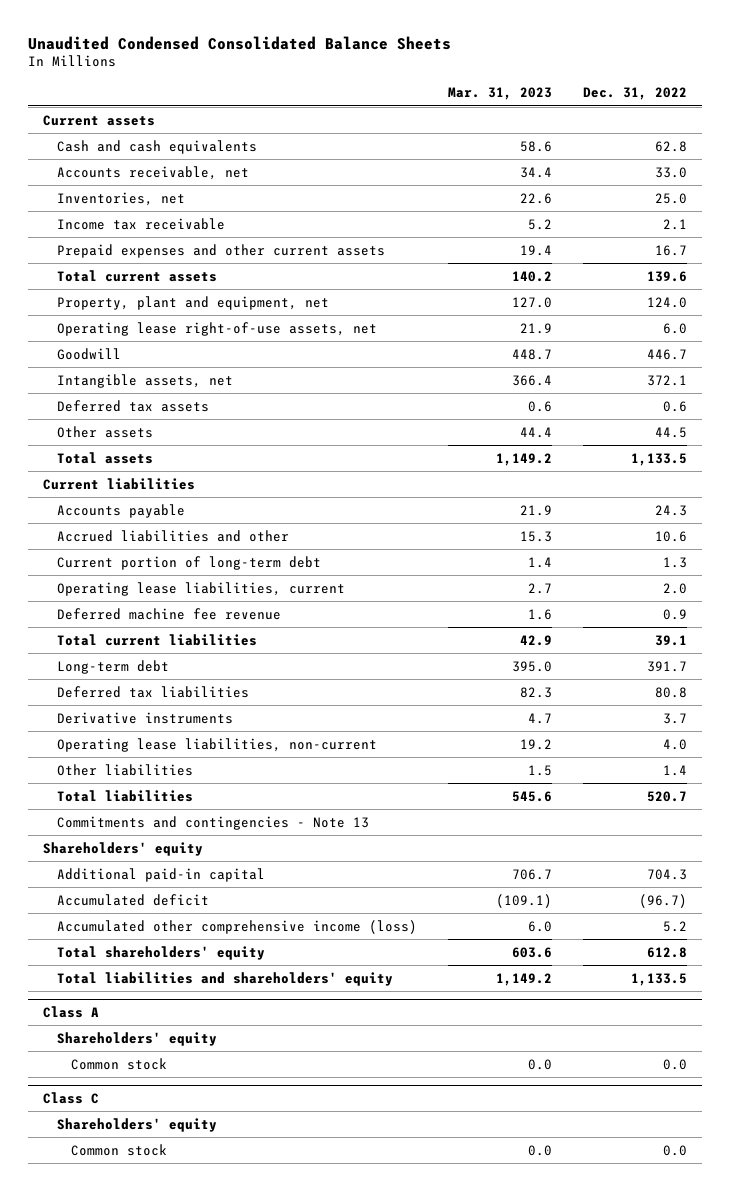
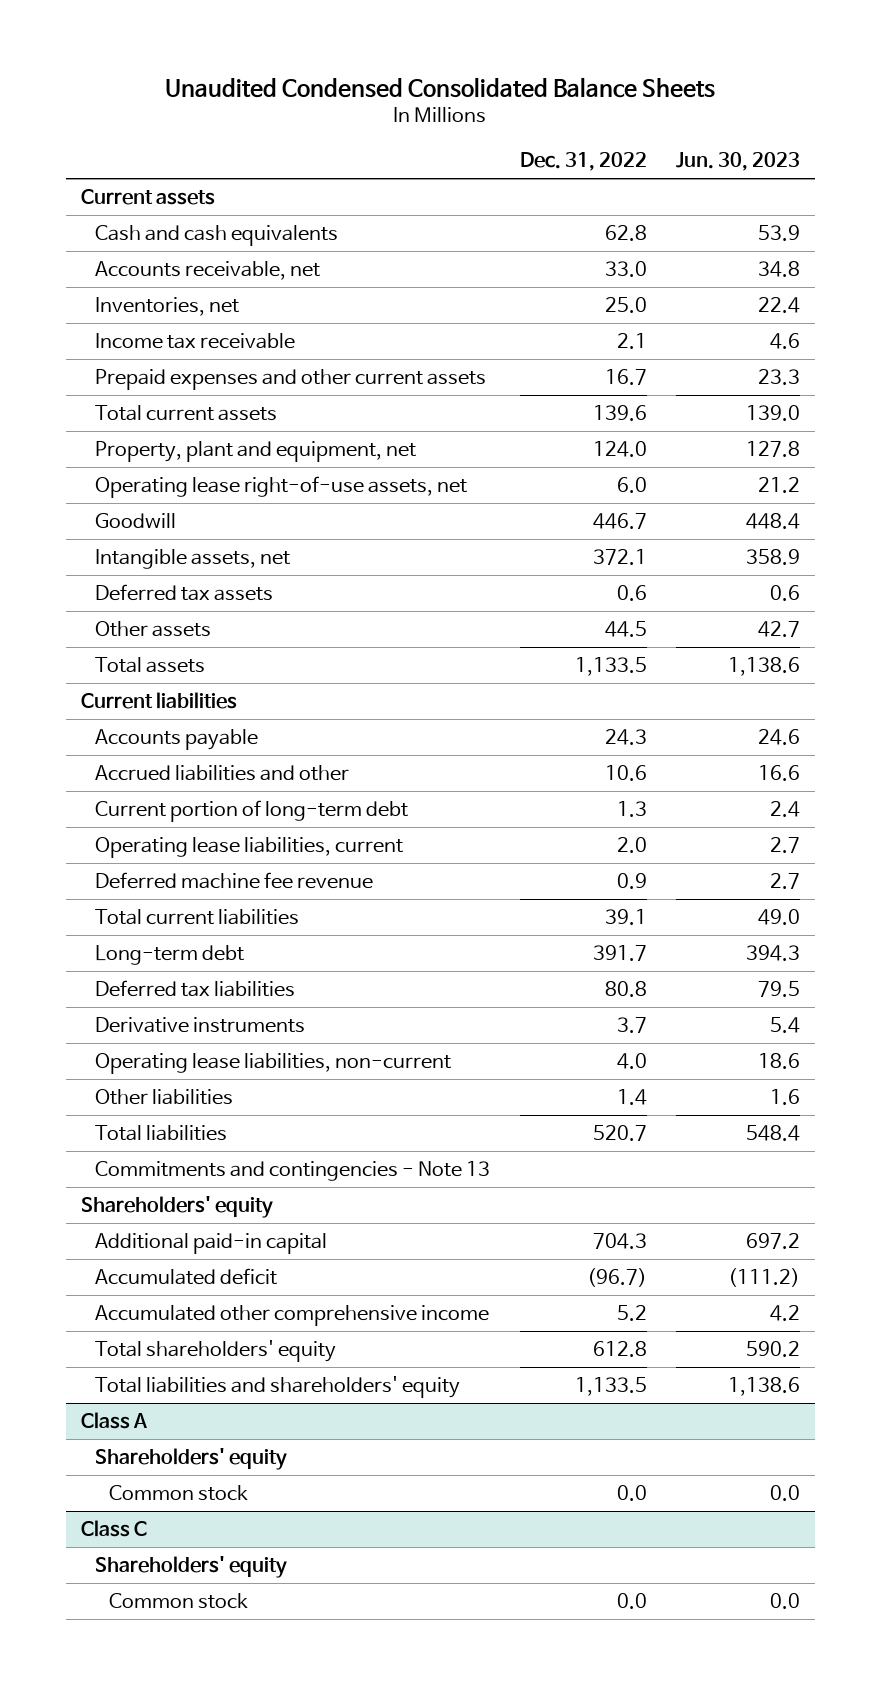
[448,87,553,101] Mar. 31, 2023 -> none
none -> [675,152,800,172] Jun. 30, 2023
[57,919,418,934] Accumulated other comprehensive income (loss) -> [95,1305,490,1327] Accumulated other comprehensive income

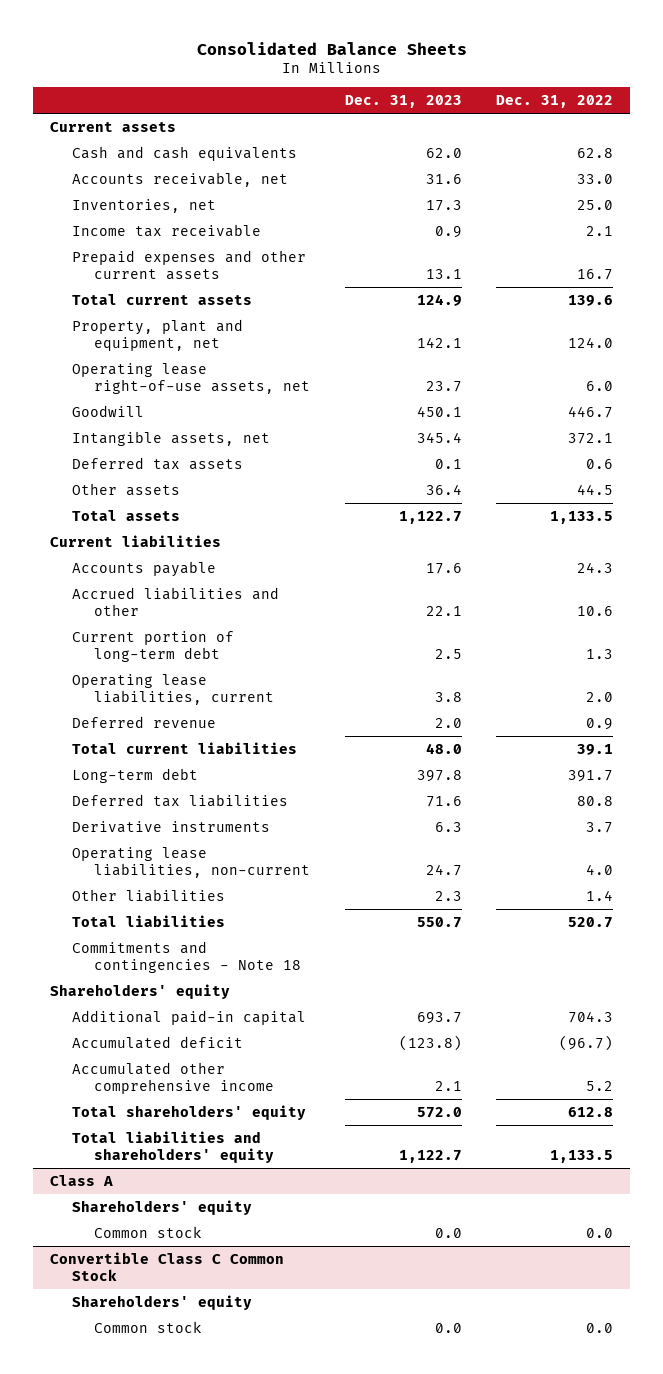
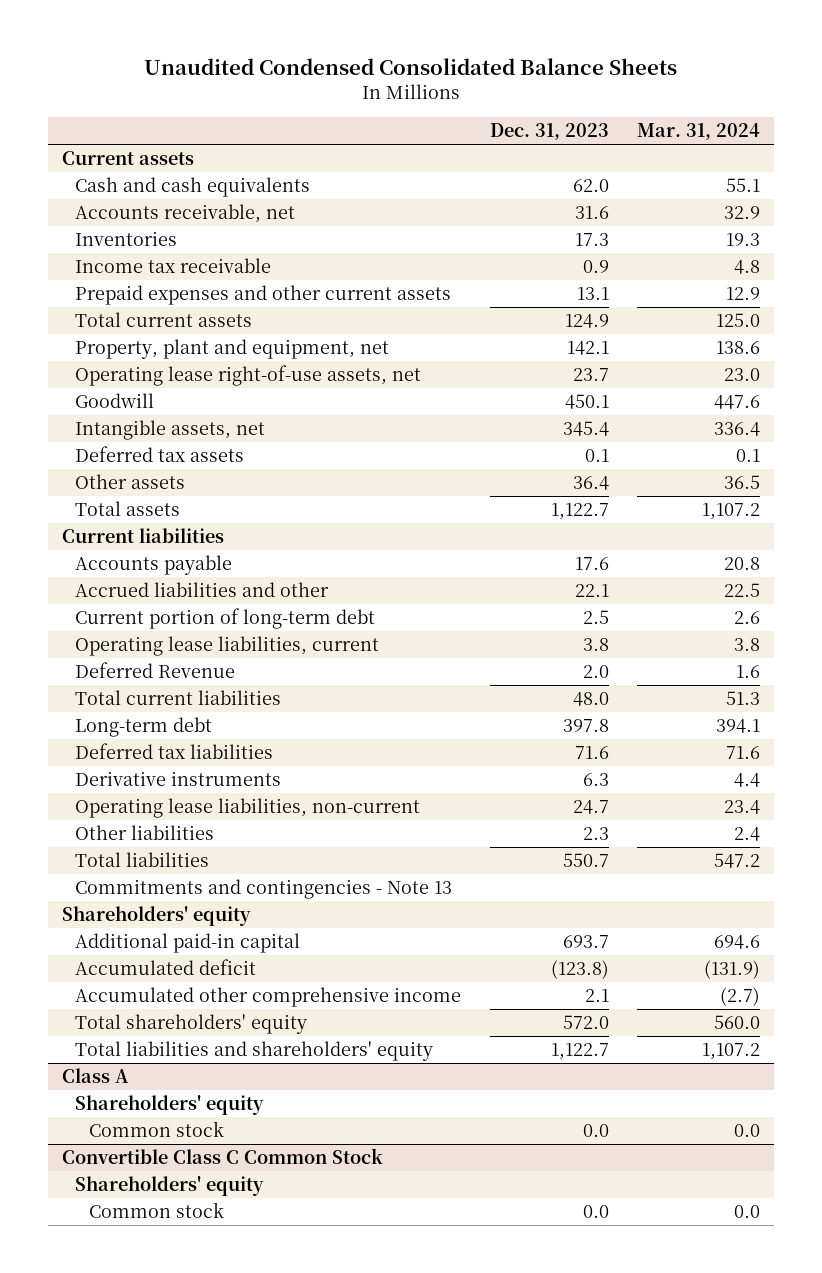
[196,41,467,55] Consolidated Balance Sheets -> [144,58,678,76] Unaudited Condensed Consolidated Balance Sheets
[496,95,614,109] Dec. 31, 2022 -> none
none -> [637,123,761,141] Mar. 31, 2024
[72,198,217,213] Inventories, net -> [75,231,178,247] Inventories
[72,715,217,728] Deferred revenue -> [75,662,236,679] Deferred Revenue
[72,940,302,973] Commitments and contingencies - Note 18 -> [75,879,453,900] Commitments and contingencies - Note 13

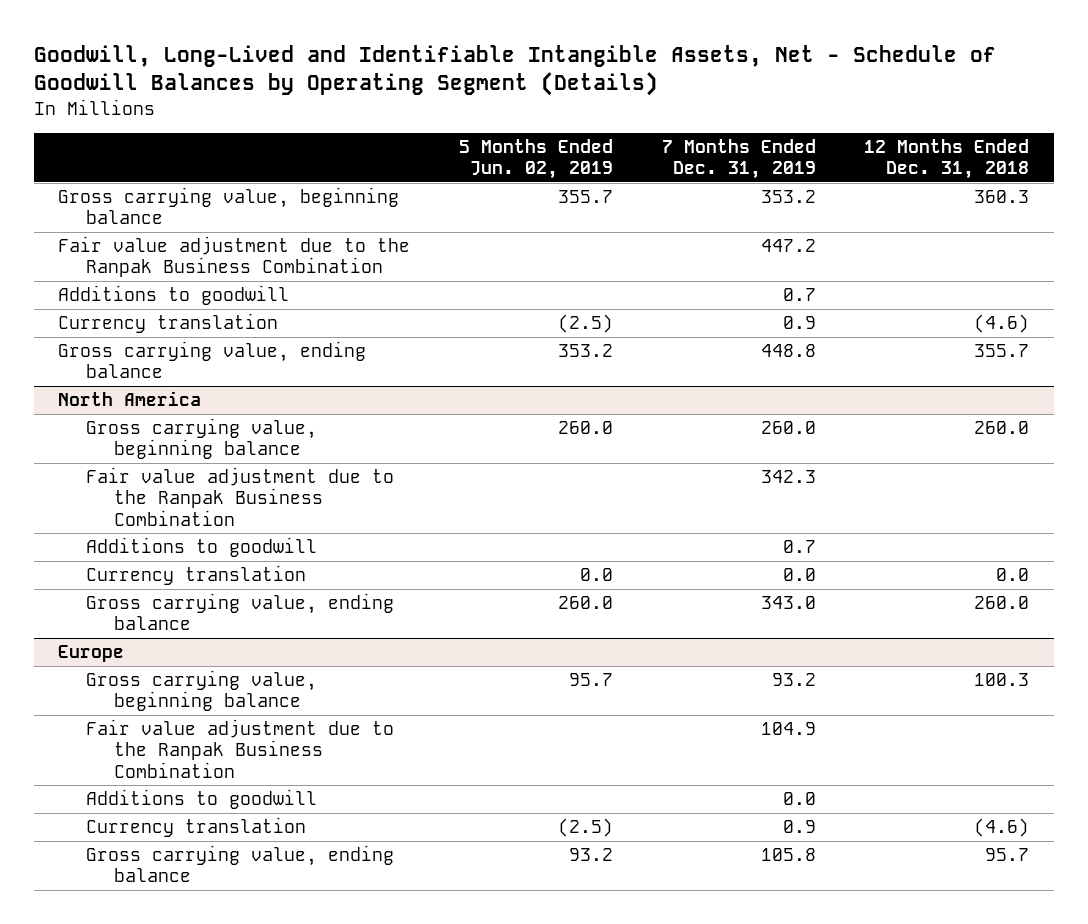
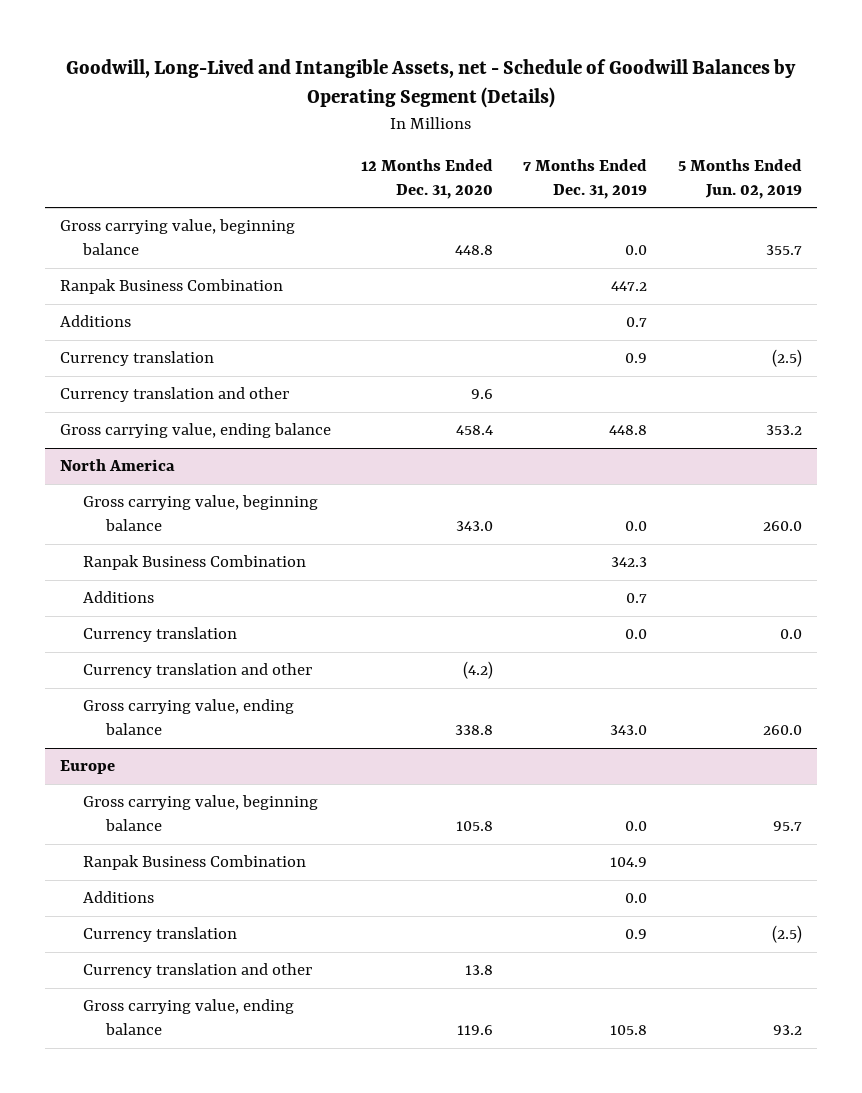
[34,45,997,97] Goodwill, Long-Lived and Identifiable Intangible Assets, Net - Schedule of Goodwill Balances by Operating Segment (Details) -> [65,59,796,109] Goodwill, Long-Lived and Intangible Assets, net - Schedule of Goodwill Balances by Operating Segment (Details)
[864,139,1030,180] 12 Months Ended Dec. 31, 2018 -> none
none -> [361,159,494,199] 12 Months Ended Dec. 31, 2020
[760,190,816,204] 353.2 -> [625,245,648,256] 0.0
[58,236,411,278] Fair value adjustment due to the Ranpak Business Combination -> [60,279,284,295] Ranpak Business Combination
[58,285,290,306] Additions to goodwill -> [60,315,132,328] Additions
none -> [60,387,290,403] Currency translation and other
[760,421,816,435] 260.0 -> [625,521,648,532] 0.0
[86,467,395,526] Fair value adjustment due to the Ranpak Business Combination -> [83,555,307,571] Ranpak Business Combination
[86,537,318,558] Additions to goodwill -> [83,591,155,604] Additions
none -> [83,663,313,679] Currency translation and other
[771,673,816,687] 93.2 -> [625,821,648,832] 0.0
[86,719,395,778] Fair value adjustment due to the Ranpak Business Combination -> [83,855,307,871] Ranpak Business Combination
[86,789,318,810] Additions to goodwill -> [83,891,155,904] Additions
none -> [83,963,313,979] Currency translation and other

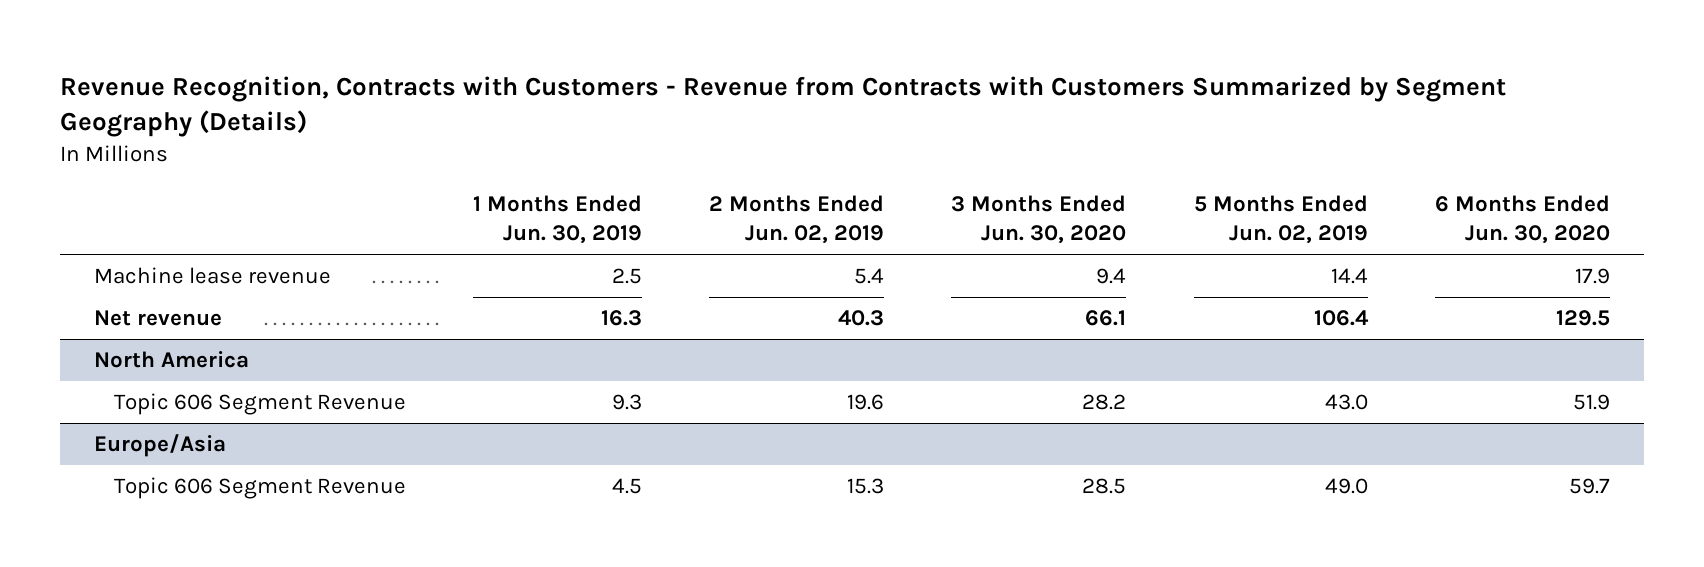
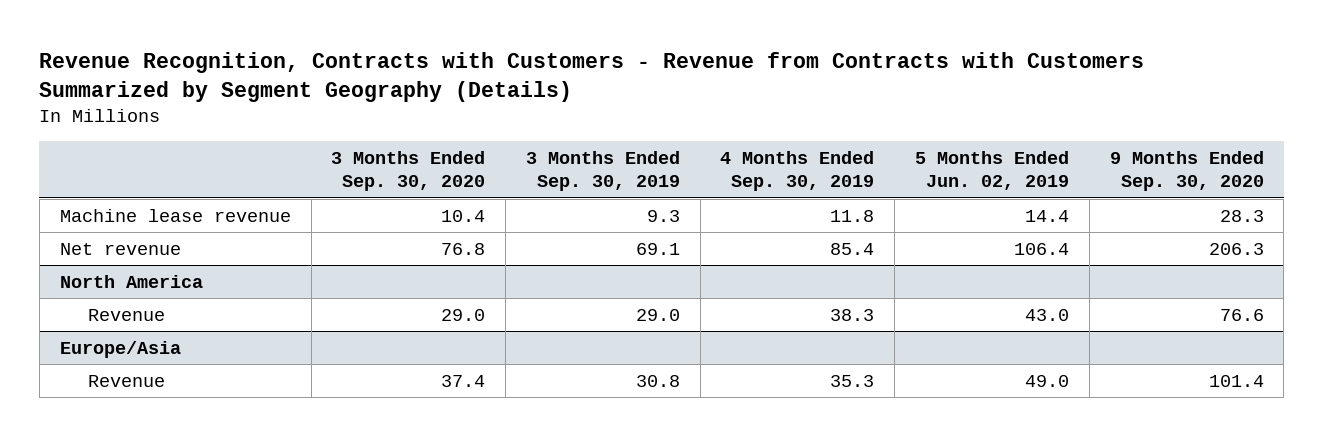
[472,195,642,245] 1 Months Ended Jun. 30, 2019 -> none
[709,195,885,245] 2 Months Ended Jun. 02, 2019 -> none
[951,195,1127,245] 3 Months Ended Jun. 30, 2020 -> none
[1434,195,1610,245] 6 Months Ended Jun. 30, 2020 -> none
none -> [331,150,486,191] 3 Months Ended Sep. 30, 2020
none -> [525,150,680,191] 3 Months Ended Sep. 30, 2019
none -> [720,150,875,191] 4 Months Ended Sep. 30, 2019
none -> [1109,150,1264,191] 9 Months Ended Sep. 30, 2020
[113,393,406,416] Topic 606 Segment Revenue -> [88,308,166,321] Revenue
[113,477,406,500] Topic 606 Segment Revenue -> [88,374,166,387] Revenue

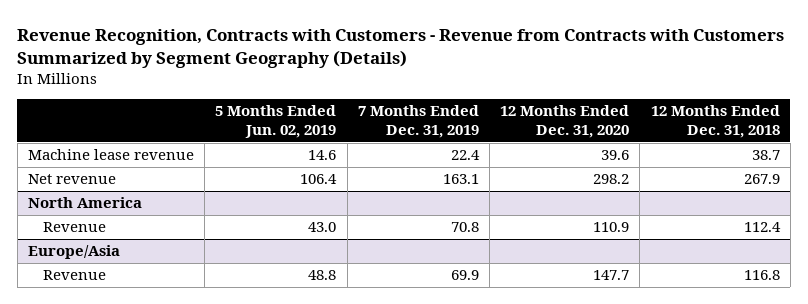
[331,150,486,191] 3 Months Ended Sep. 30, 2020 -> none
[525,150,680,191] 3 Months Ended Sep. 30, 2019 -> none
[720,150,875,191] 4 Months Ended Sep. 30, 2019 -> none
[1109,150,1264,191] 9 Months Ended Sep. 30, 2020 -> none
none -> [357,105,479,138] 7 Months Ended Dec. 31, 2019
none -> [500,105,630,138] 12 Months Ended Dec. 31, 2020
none -> [650,105,780,138] 12 Months Ended Dec. 31, 2018
[1025,209,1070,222] 14.4 -> [308,150,337,161] 14.6
[1025,374,1070,387] 49.0 -> [308,270,337,281] 48.8

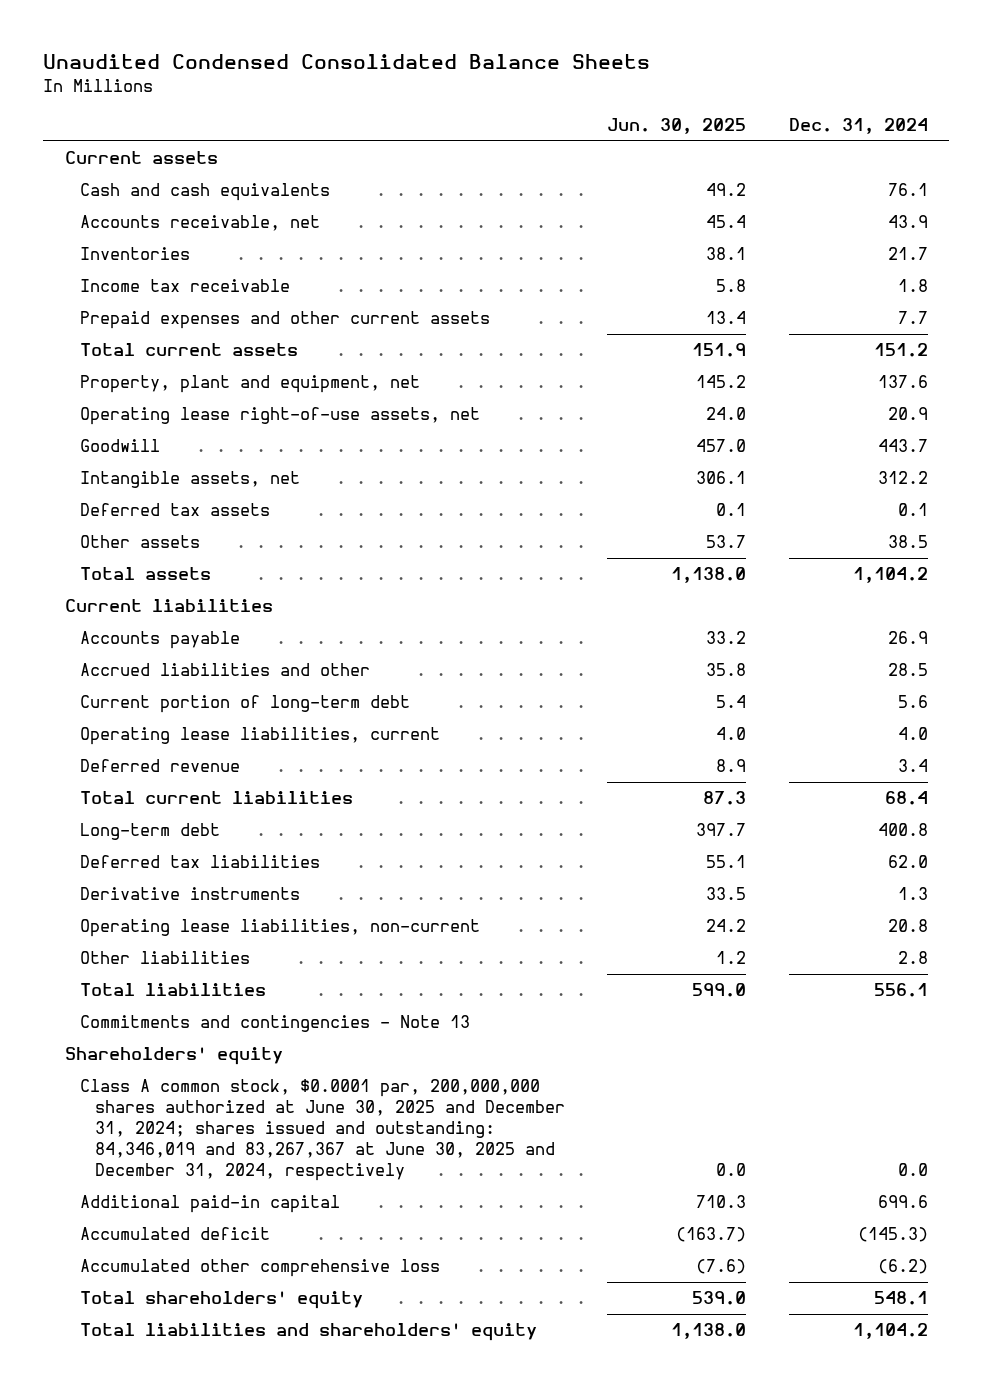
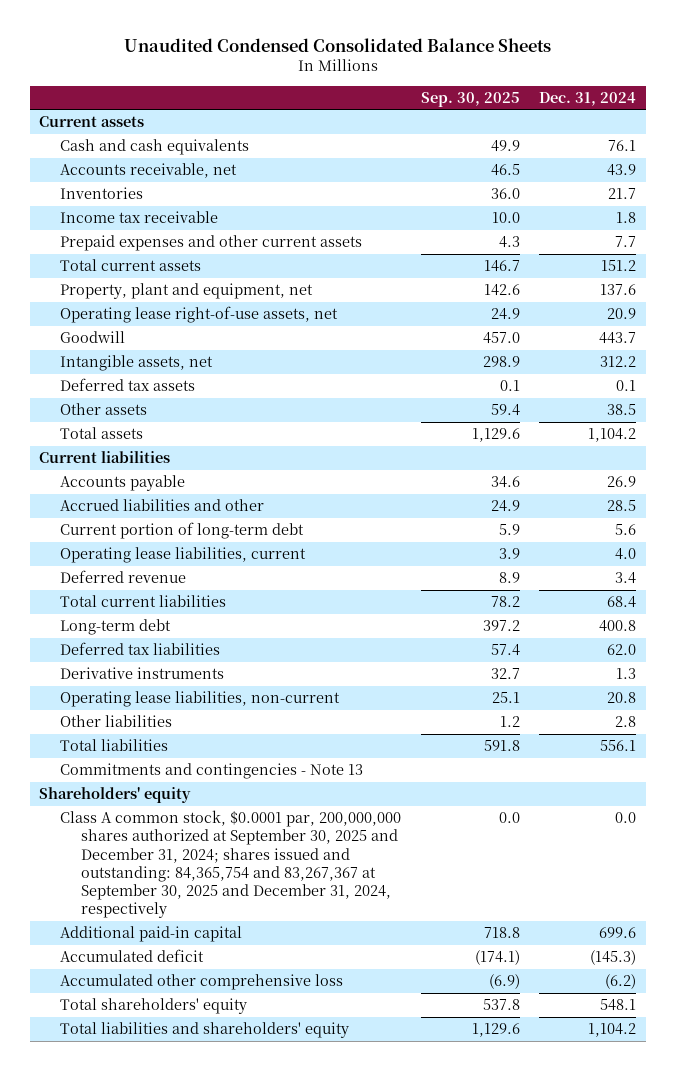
[607,118,747,135] Jun. 30, 2025 -> none
none -> [420,91,520,107] Sep. 30, 2025
[79,1079,566,1181] Class A common stock, $0.0001 par, 200,000,000 shares authorized at June 30, 2025 and December 31, 2024; shares issued and outstanding: 84,346,019 and 83,267,367 at June 30, 2025 and December 31, 2024, respectively -> [60,810,402,919] Class A common stock, $0.0001 par, 200,000,000 shares authorized at September 30, 2025 and December 31, 2024; shares issued and outstanding: 84,365,754 and 83,267,367 at September 30, 2025 and December 31, 2024, respectively

